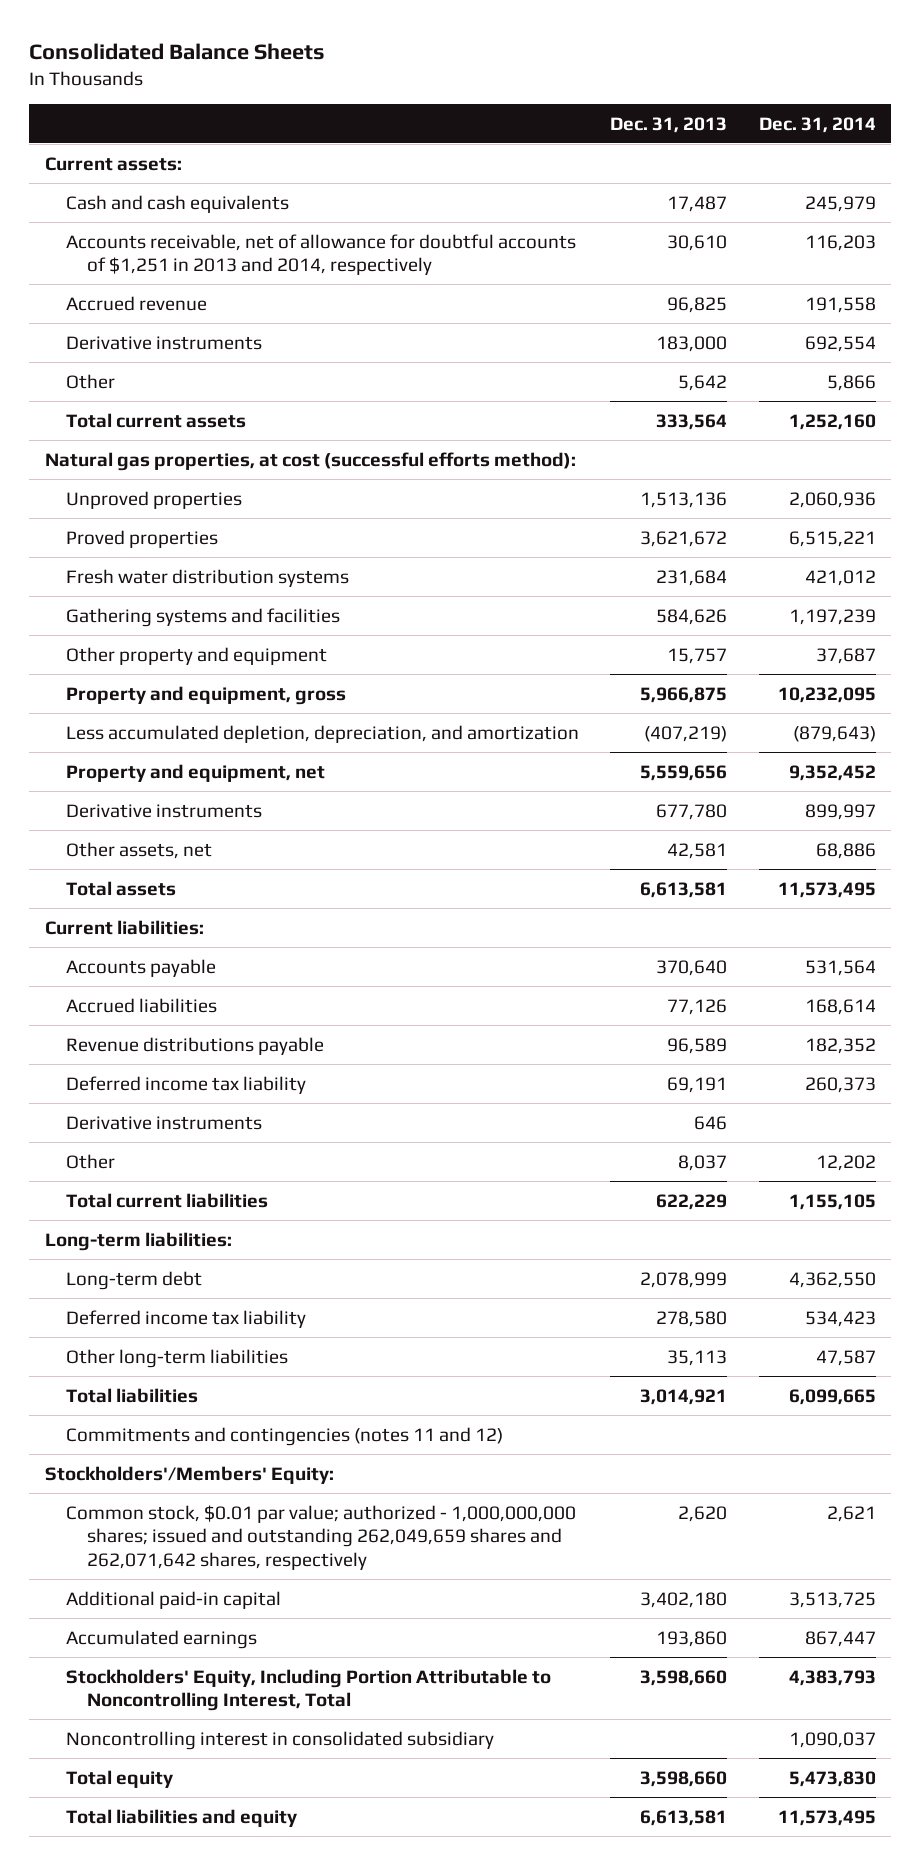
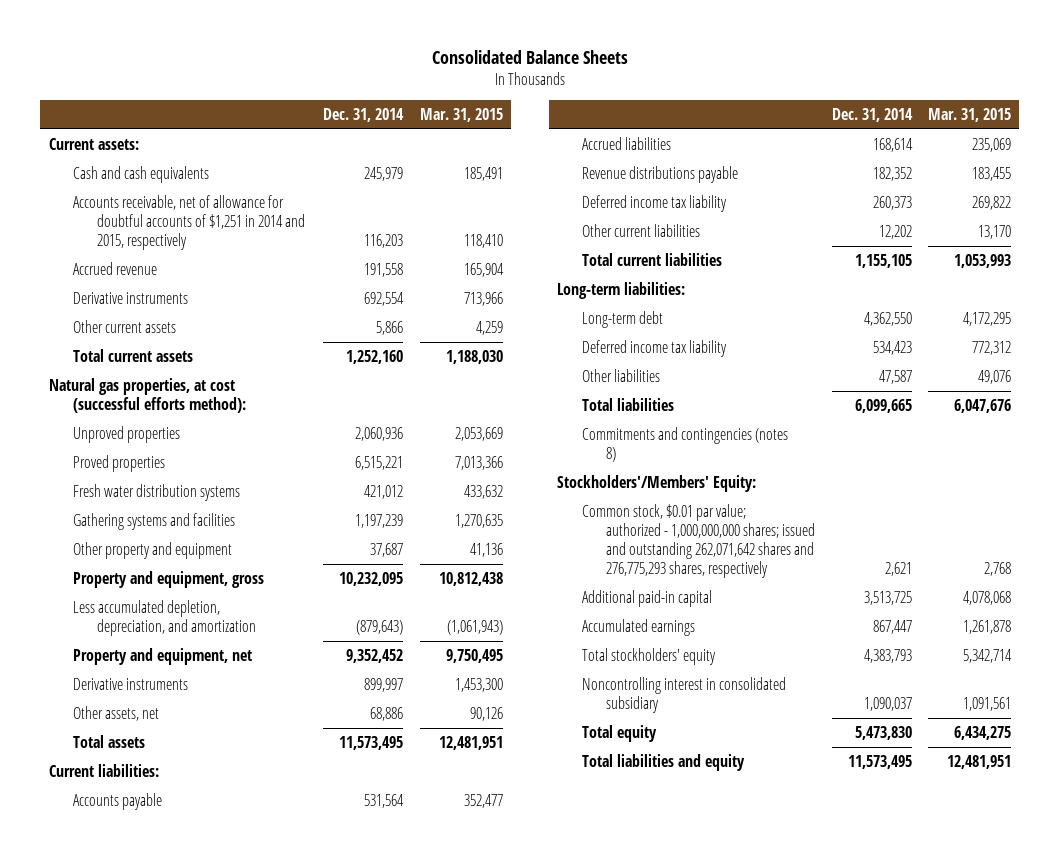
[610,116,728,133] Dec. 31, 2013 -> none
none -> [419,107,503,122] Mar. 31, 2015
[65,233,576,276] Accounts receivable, net of allowance for doubtful accounts of $1,251 in 2013 and 2014, respectively -> [73,194,306,250] Accounts receivable, net of allowance for doubtful accounts of $1,251 in 2014 and 2015, respectively
[65,373,115,389] Other -> [73,319,177,333] Other current assets
[65,1115,262,1130] Derivative instruments -> none
[65,1153,115,1169] Other -> [581,223,700,237] Other current liabilities
[65,1348,288,1368] Other long-term liabilities -> [581,368,660,382] Other liabilities
[65,1426,503,1446] Commitments and contingencies (notes 11 and 12) -> [581,426,788,462] Commitments and contingencies (notes 8)
[65,1504,576,1571] Common stock, $0.01 par value; authorized - 1,000,000,000 shares; issued and outstanding 262,049,659 shares and 262,071,642 shares, respectively -> [581,503,816,578] Common stock, $0.01 par value; authorized - 1,000,000,000 shares; issued and outstanding 262,071,642 shares and 276,775,293 shares, respectively
[65,1668,551,1712] Stockholders' Equity, Including Portion Attributable to Noncontrolling Interest, Total -> [581,647,716,665] Total stockholders' equity

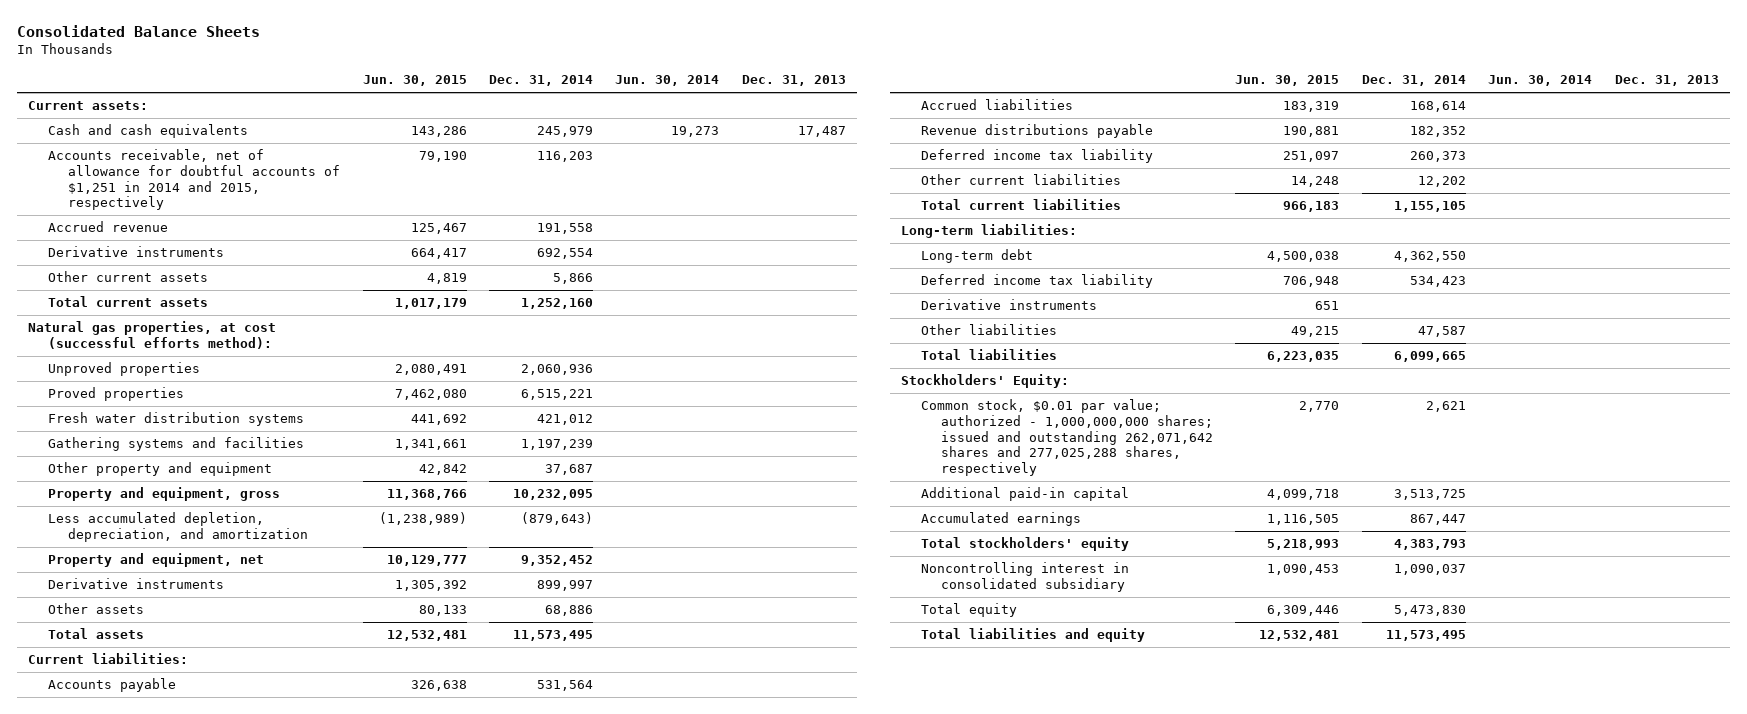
[419,107,503,122] Mar. 31, 2015 -> none
none -> [362,75,467,87] Jun. 30, 2015
none -> [615,75,720,87] Jun. 30, 2014
none -> [741,75,846,87] Dec. 31, 2013
[73,705,160,721] Other assets, net -> [48,603,145,615] Other assets
none -> [920,299,1097,311] Derivative instruments
[581,426,788,462] Commitments and contingencies (notes 8) -> none
[557,474,757,492] Stockholders'/Members' Equity: -> [900,374,1069,389] Stockholders' Equity:
[581,503,816,578] Common stock, $0.01 par value; authorized - 1,000,000,000 shares; issued and outstanding 262,071,642 shares and 276,775,293 shares, respectively -> [920,399,1213,477] Common stock, $0.01 par value; authorized - 1,000,000,000 shares; issued and outstanding 262,071,642 shares and 277,025,288 shares, respectively

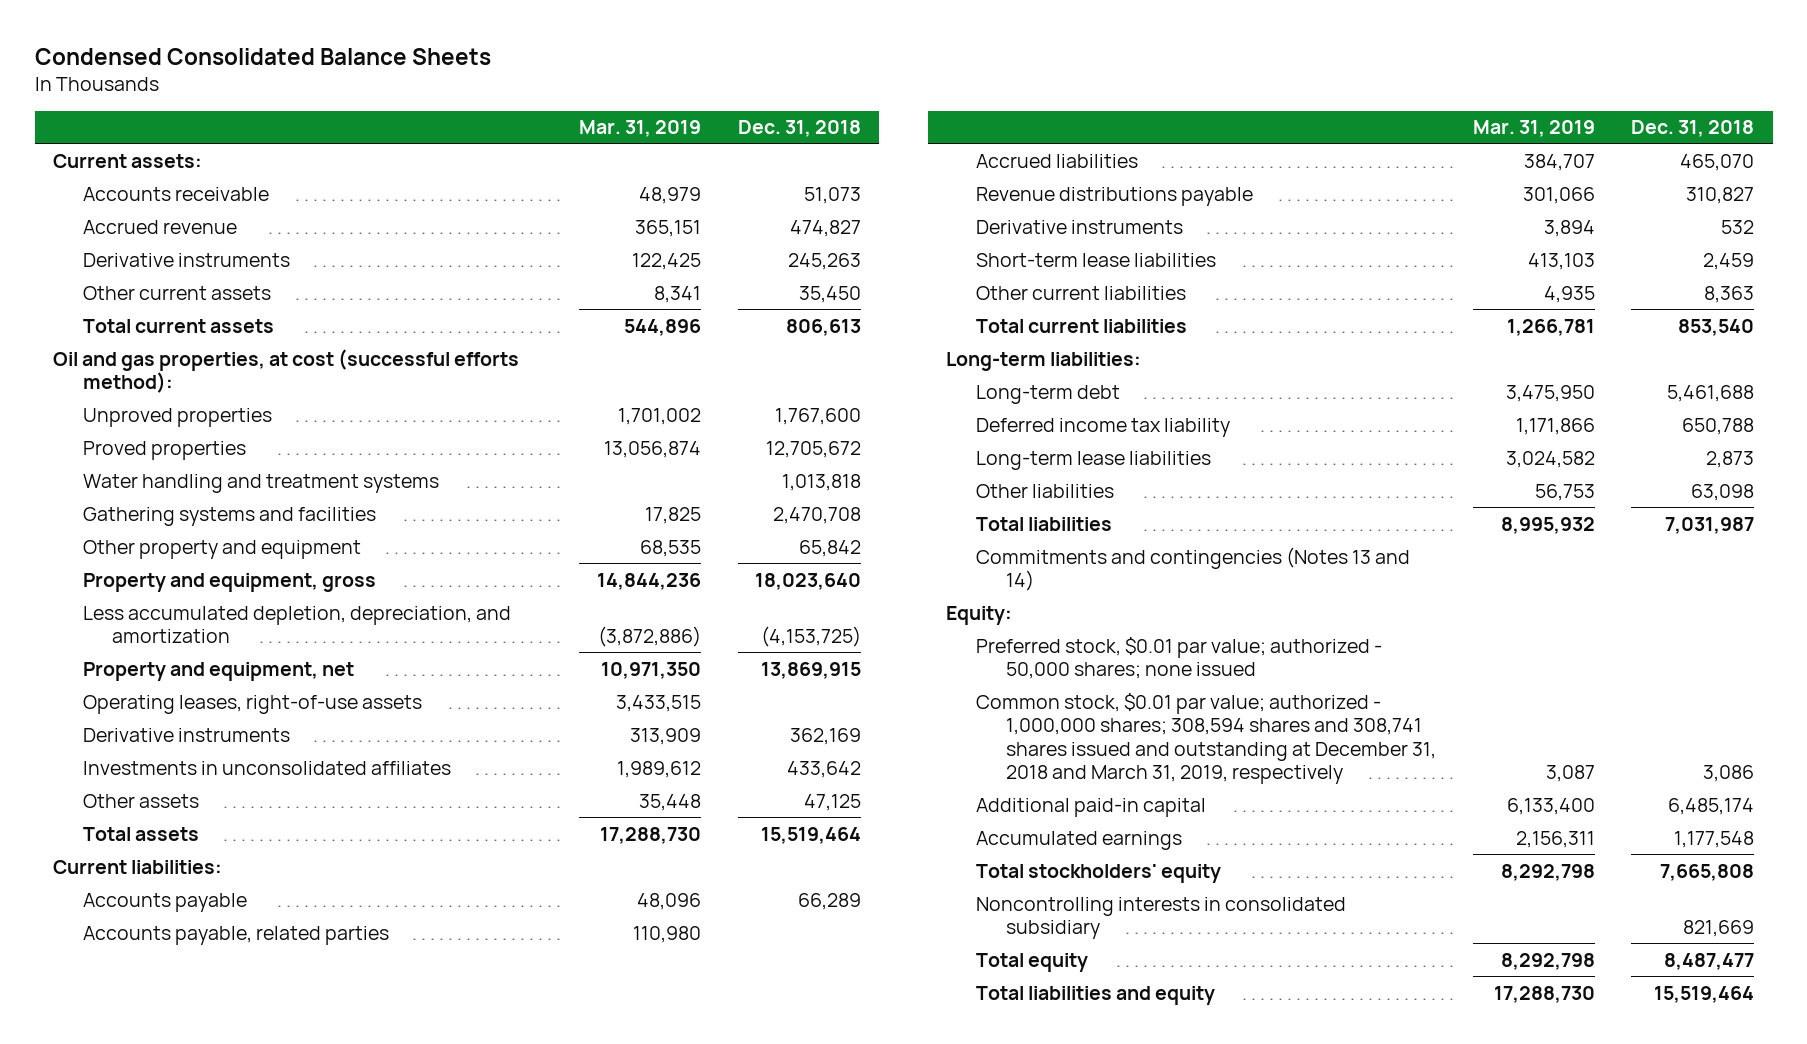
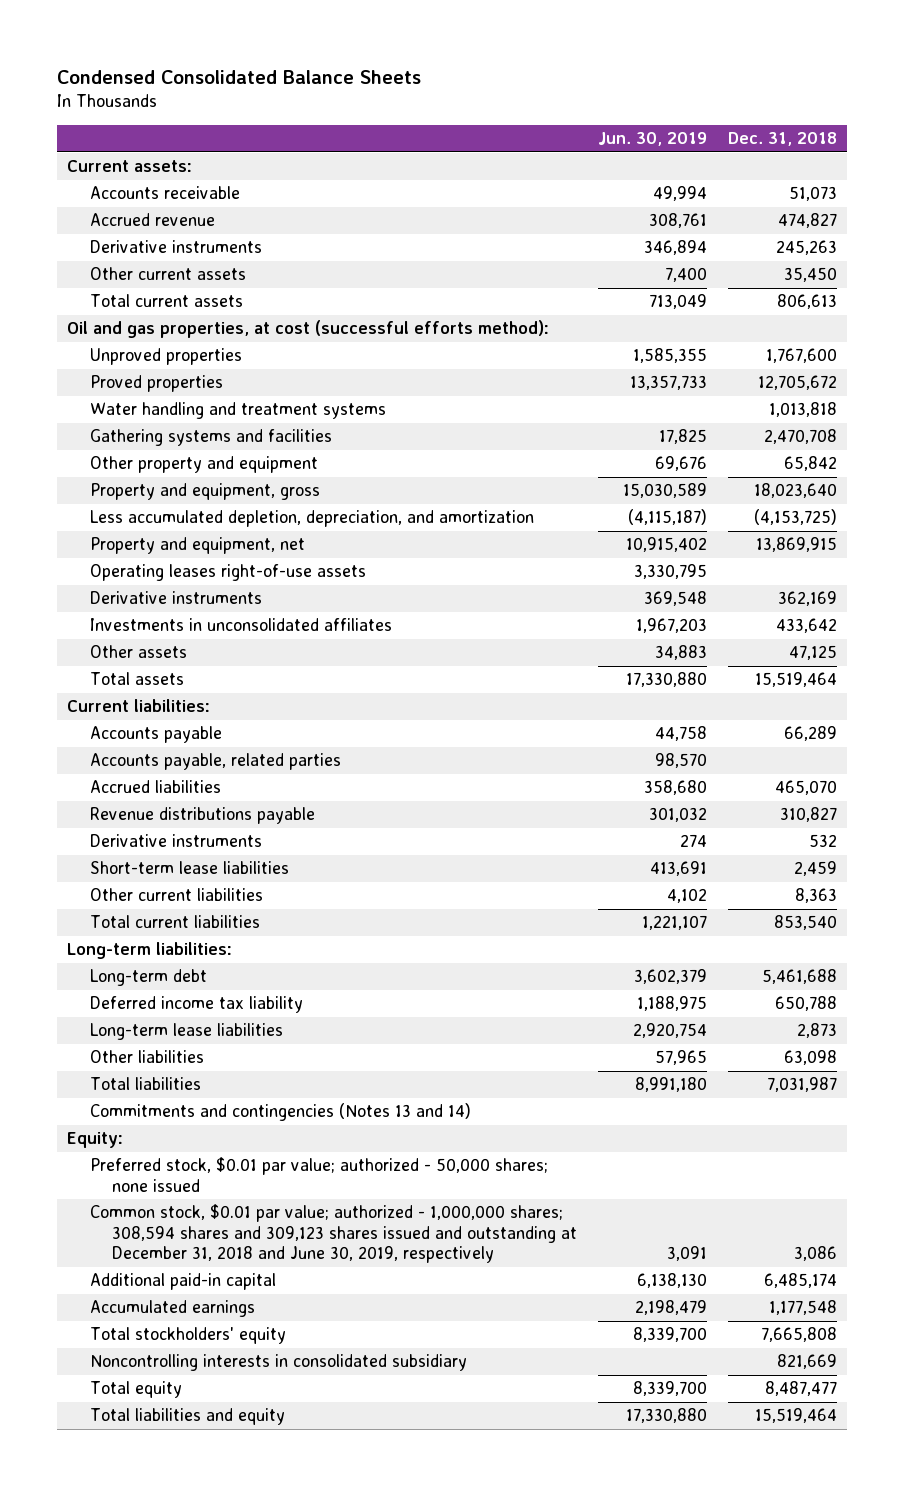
[579,120,702,138] Mar. 31, 2019 -> none
none -> [598,132,708,147] Jun. 30, 2019
[82,694,422,714] Operating leases, right-of-use assets -> [89,564,366,582] Operating leases right-of-use assets
[976,692,1437,785] Common stock, $0.01 par value; authorized - 1,000,000 shares; 308,594 shares and 308,741 shares issued and outstanding at December 31, 2018 and March 31, 2019, respectively -> [89,1204,578,1264] Common stock, $0.01 par value; authorized - 1,000,000 shares; 308,594 shares and 309,123 shares issued and outstanding at December 31, 2018 and June 30, 2019, respectively

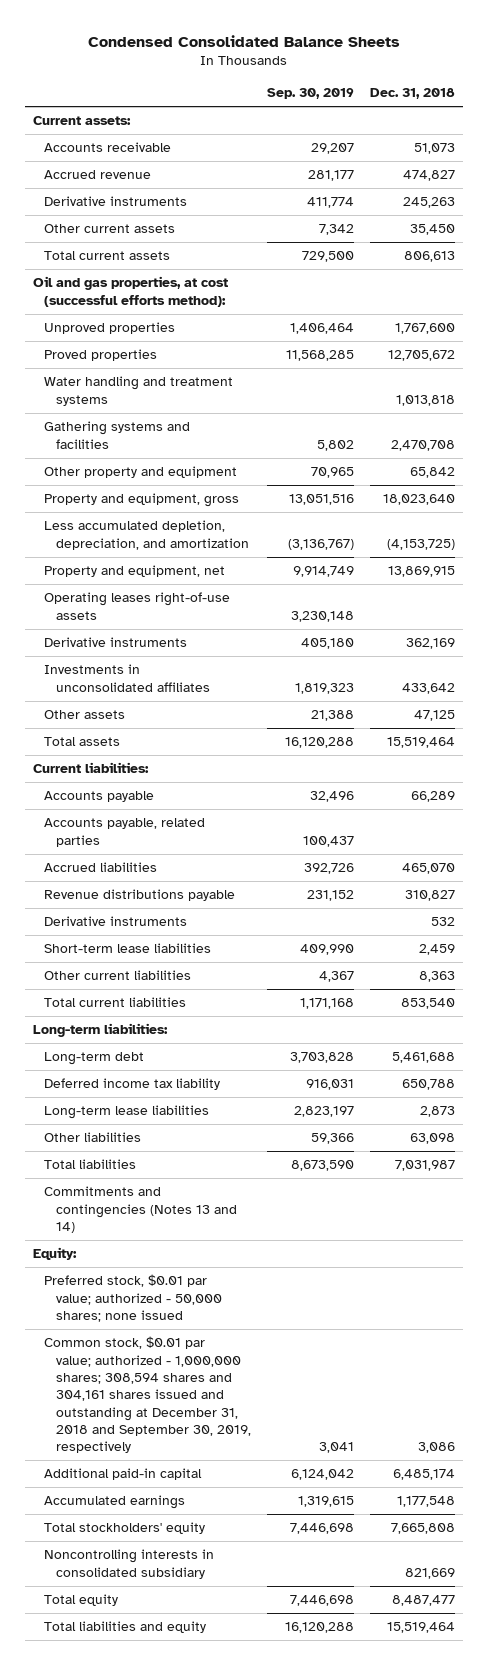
[598,132,708,147] Jun. 30, 2019 -> none
none -> [266,88,354,100] Sep. 30, 2019
[89,1204,578,1264] Common stock, $0.01 par value; authorized - 1,000,000 shares; 308,594 shares and 309,123 shares issued and outstanding at December 31, 2018 and June 30, 2019, respectively -> [44,1336,251,1454] Common stock, $0.01 par value; authorized - 1,000,000 shares; 308,594 shares and 304,161 shares issued and outstanding at December 31, 2018 and September 30, 2019, respectively

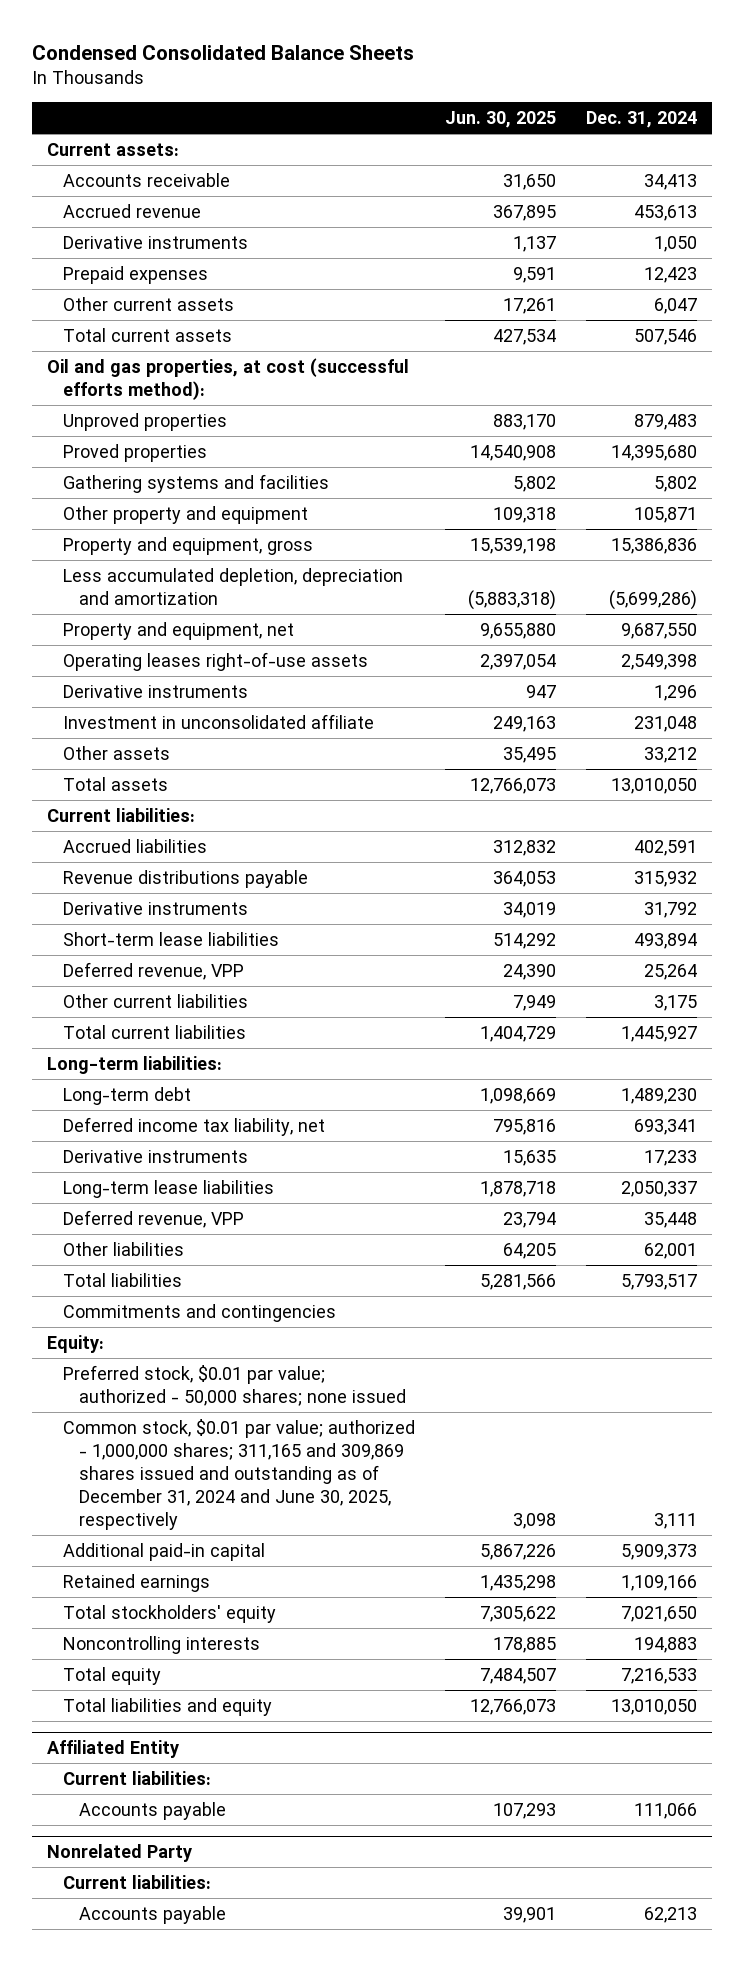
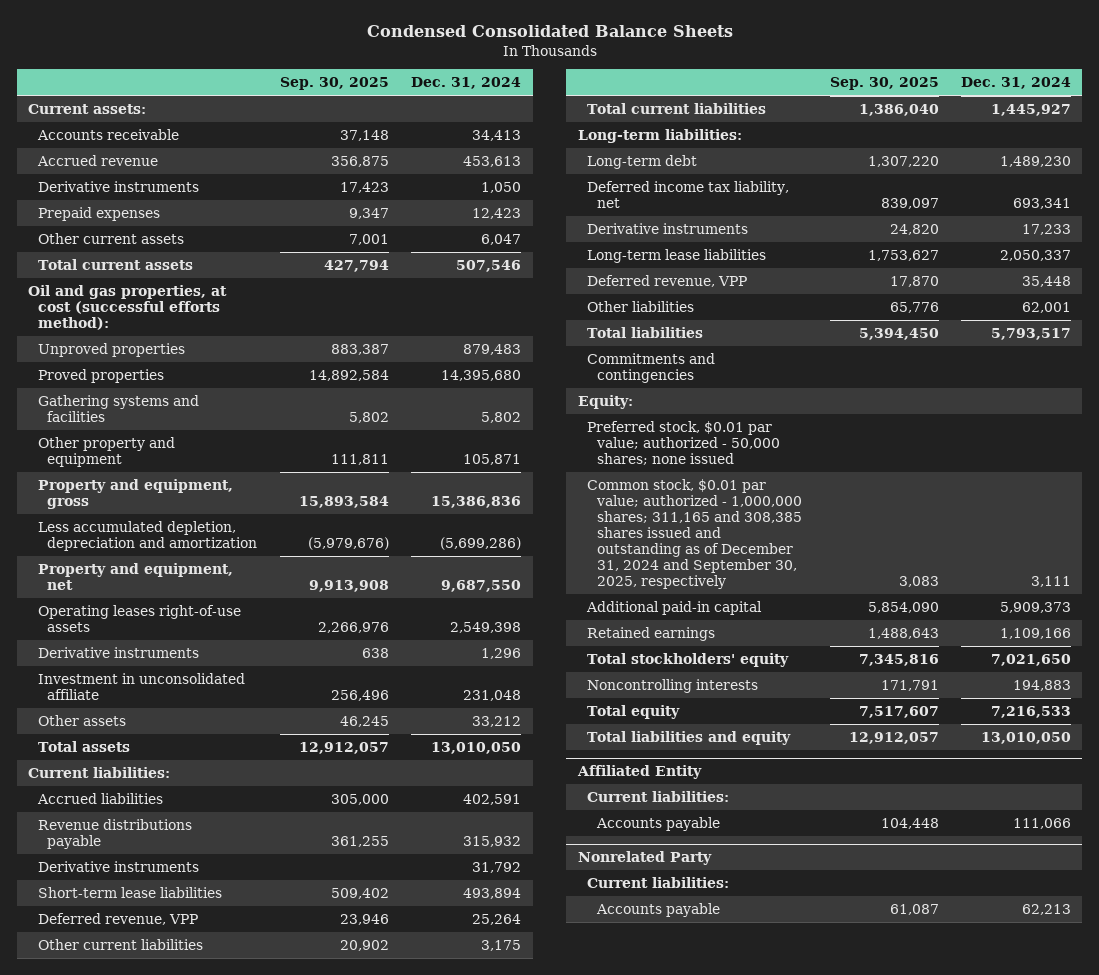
[445,111,557,129] Jun. 30, 2025 -> none
none -> [279,77,389,91] Sep. 30, 2025
[62,1418,415,1530] Common stock, $0.01 par value; authorized - 1,000,000 shares; 311,165 and 309,869 shares issued and outstanding as of December 31, 2024 and June 30, 2025, respectively -> [587,478,803,590] Common stock, $0.01 par value; authorized - 1,000,000 shares; 311,165 and 308,385 shares issued and outstanding as of December 31, 2024 and September 30, 2025, respectively

